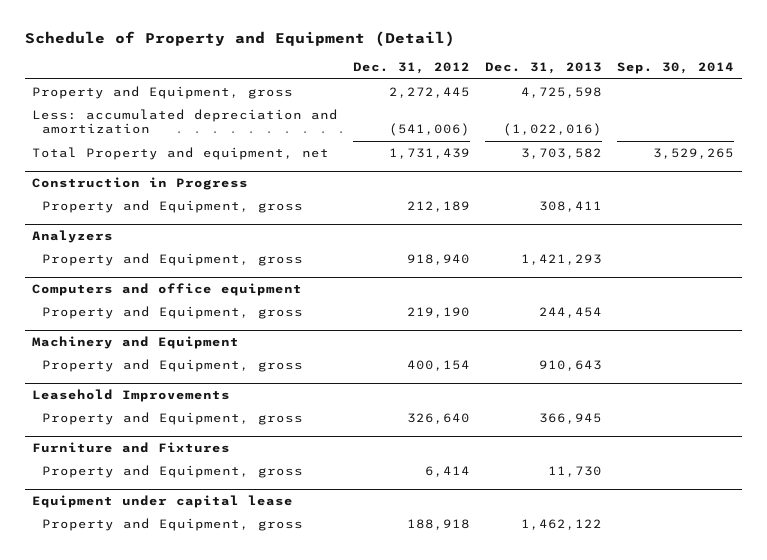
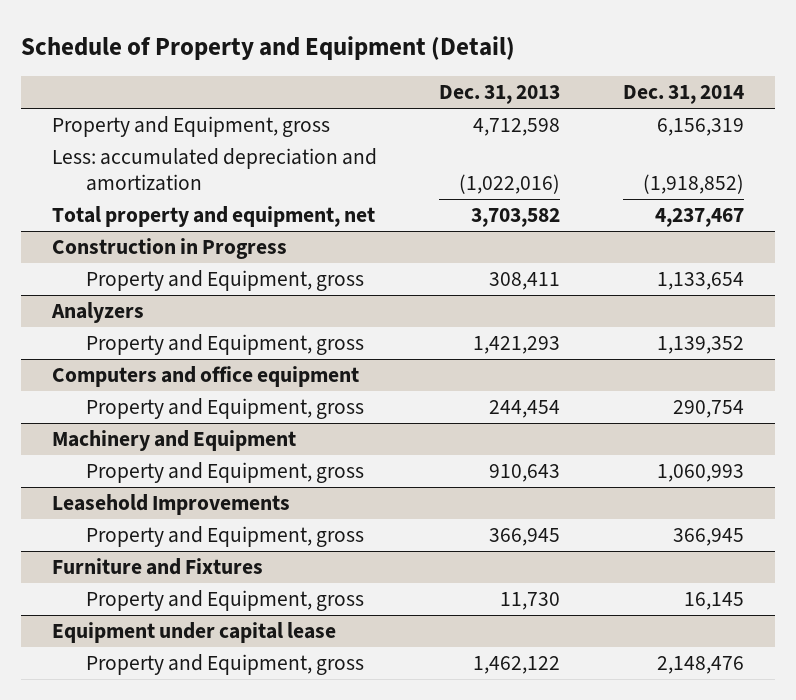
[353,62,471,75] Dec. 31, 2012 -> none
[617,62,735,75] Sep. 30, 2014 -> none
none -> [622,85,744,105] Dec. 31, 2014
[521,86,603,98] 4,725,598 -> [473,118,561,137] 4,712,598
[32,146,330,160] Total Property and equipment, net -> [52,206,376,228] Total property and equipment, net

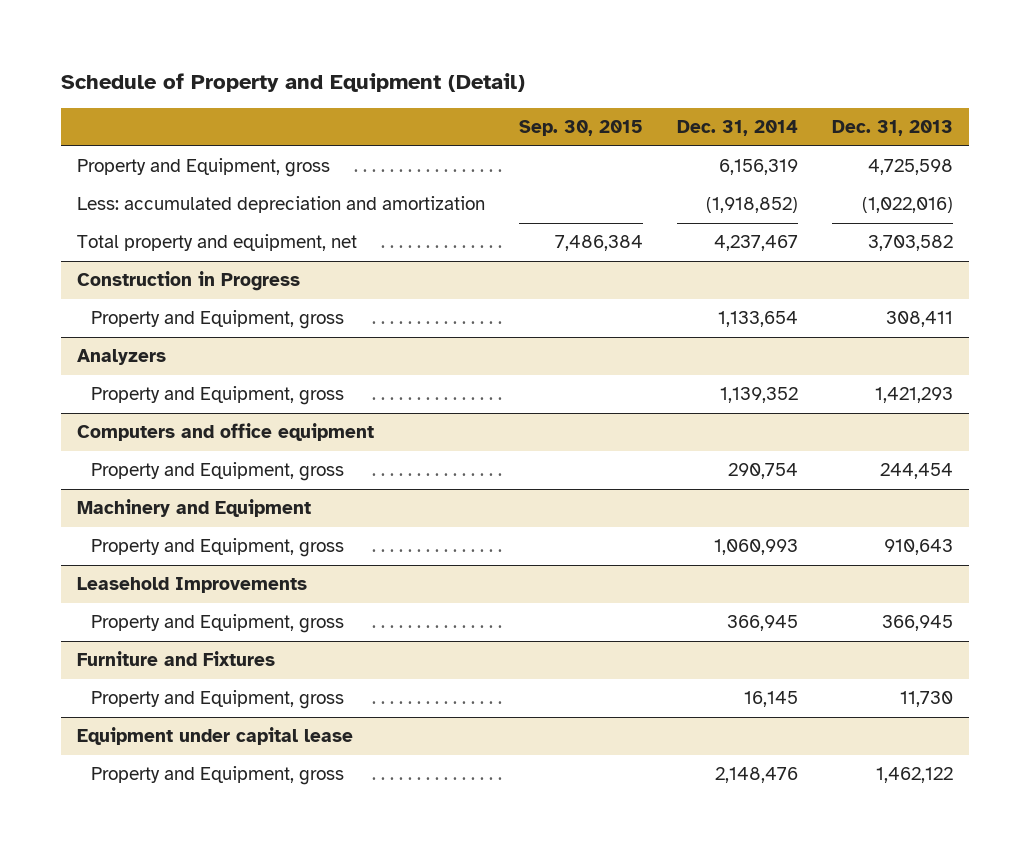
none -> [519,120,644,137] Sep. 30, 2015
[473,118,561,137] 4,712,598 -> [867,159,953,176] 4,725,598

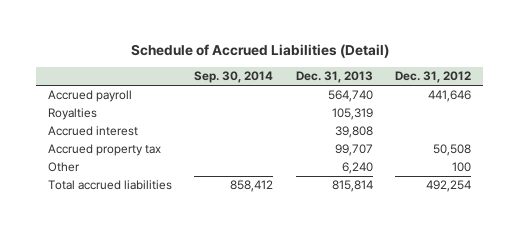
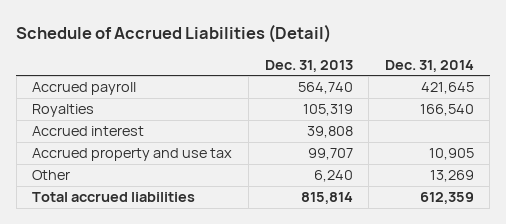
[194,71,274,84] Sep. 30, 2014 -> none
[395,71,472,84] Dec. 31, 2012 -> none
none -> [384,59,474,72] Dec. 31, 2014
[47,144,161,157] Accrued property tax -> [32,148,233,162] Accrued property and use tax

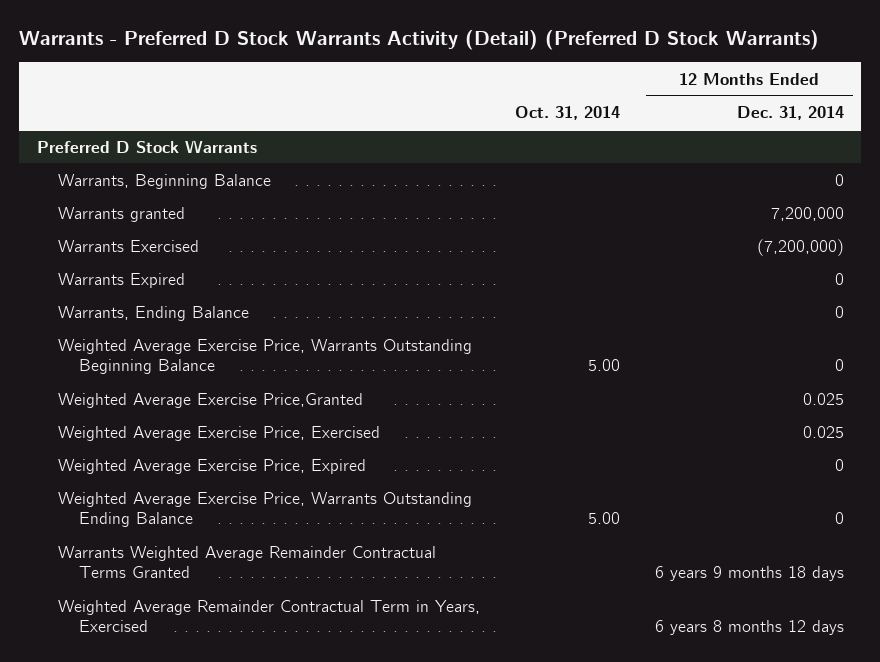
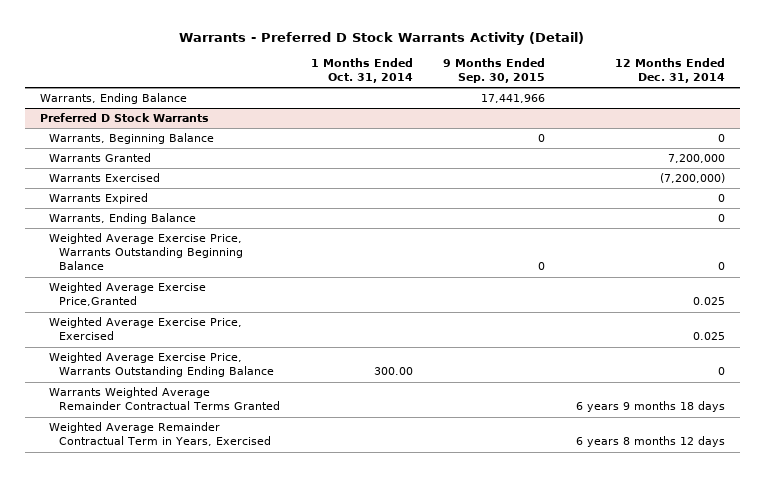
[18,30,819,51] Warrants - Preferred D Stock Warrants Activity (Detail) (Preferred D Stock Warrants) -> [179,31,585,45] Warrants - Preferred D Stock Warrants Activity (Detail)
[514,106,620,121] Oct. 31, 2014 -> none
none -> [310,57,413,84] 1 Months Ended Oct. 31, 2014
none -> [443,57,546,84] 9 Months Ended Sep. 30, 2015
none -> [39,93,187,105] Warrants, Ending Balance
[57,206,185,222] Warrants granted -> [49,153,152,163] Warrants Granted
[57,458,366,474] Weighted Average Exercise Price, Expired -> none

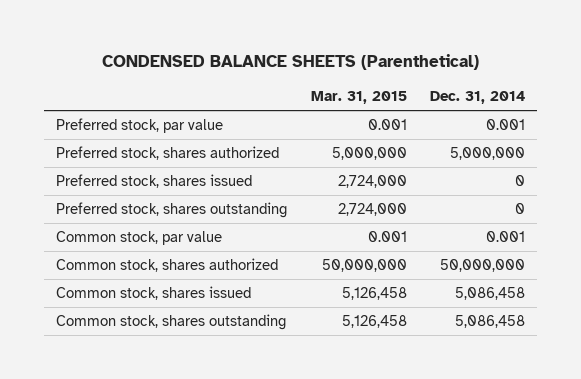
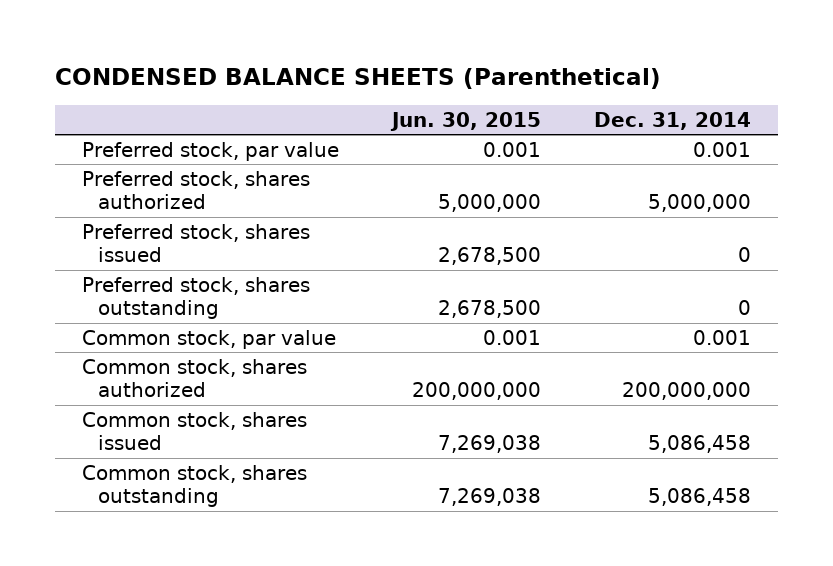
[310,91,407,105] Mar. 31, 2015 -> none
none -> [389,111,541,131] Jun. 30, 2015
[440,258,526,272] 50,000,000 -> [622,382,752,401] 200,000,000

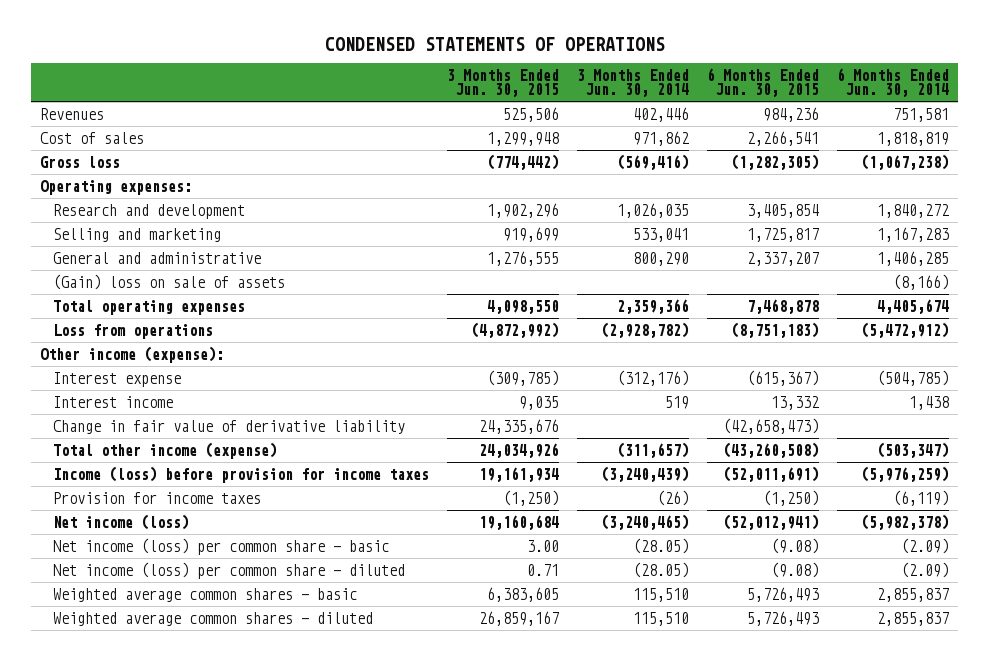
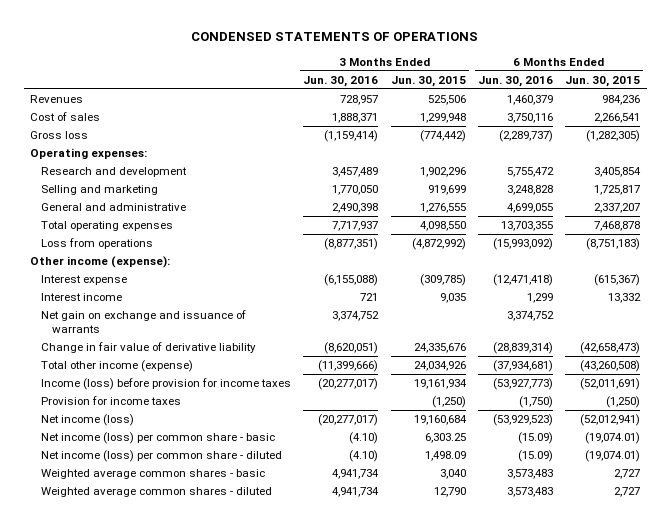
[576,68,689,98] 3 Months Ended Jun. 30, 2014 -> none
[837,67,950,98] 6 Months Ended Jun. 30, 2014 -> none
none -> [303,75,379,87] Jun. 30, 2016
none -> [478,75,554,87] Jun. 30, 2016
[52,273,285,290] (Gain) loss on sale of assets -> none
none -> [41,310,247,334] Net gain on exchange and issuance of warrants
[526,539,559,552] 3.00 -> [424,433,466,444] 6,303.25
[771,537,820,554] (9.08) -> [585,432,641,445] (19,074.01)
[526,563,559,576] 0.71 -> [424,451,466,462] 1,498.09
[771,561,820,578] (9.08) -> [585,450,641,463] (19,074.01)
[486,586,559,602] 6,383,605 -> [439,469,466,480] 3,040
[747,586,820,602] 5,726,493 -> [614,469,641,480] 2,727
[478,610,559,626] 26,859,167 -> [433,487,466,498] 12,790
[747,610,820,626] 5,726,493 -> [614,487,641,498] 2,727

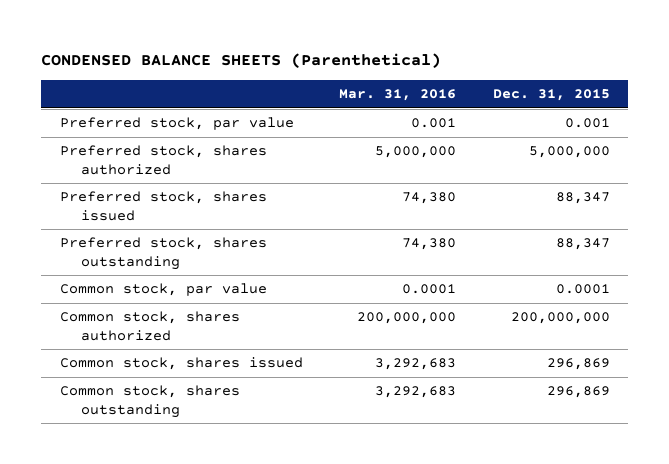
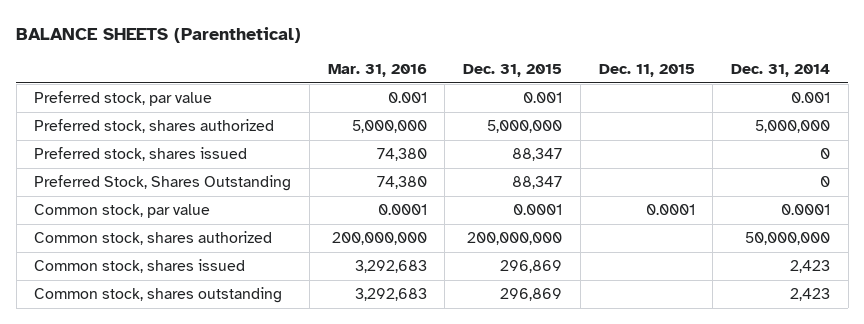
[41,52,442,68] CONDENSED BALANCE SHEETS (Parenthetical) -> [16,26,302,43] BALANCE SHEETS (Parenthetical)
none -> [598,64,695,78] Dec. 11, 2015
none -> [730,64,830,78] Dec. 31, 2014
[59,237,267,270] Preferred stock, shares outstanding -> [34,174,292,191] Preferred Stock, Shares Outstanding

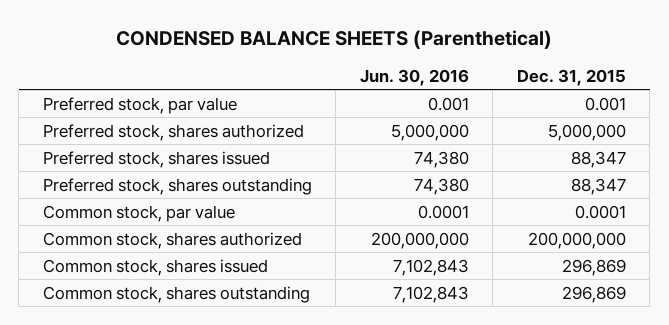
[16,26,302,43] BALANCE SHEETS (Parenthetical) -> [116,30,553,50] CONDENSED BALANCE SHEETS (Parenthetical)
[327,64,427,78] Mar. 31, 2016 -> none
[598,64,695,78] Dec. 11, 2015 -> none
[730,64,830,78] Dec. 31, 2014 -> none
none -> [359,68,469,86] Jun. 30, 2016
[34,174,292,191] Preferred Stock, Shares Outstanding -> [42,177,312,195] Preferred stock, shares outstanding

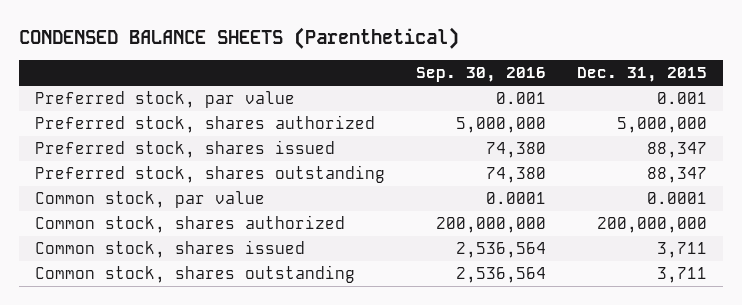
[359,68,469,86] Jun. 30, 2016 -> none
none -> [416,67,547,83] Sep. 30, 2016
[561,258,626,276] 296,869 -> [657,241,708,258] 3,711
[561,285,626,303] 296,869 -> [657,266,708,283] 3,711

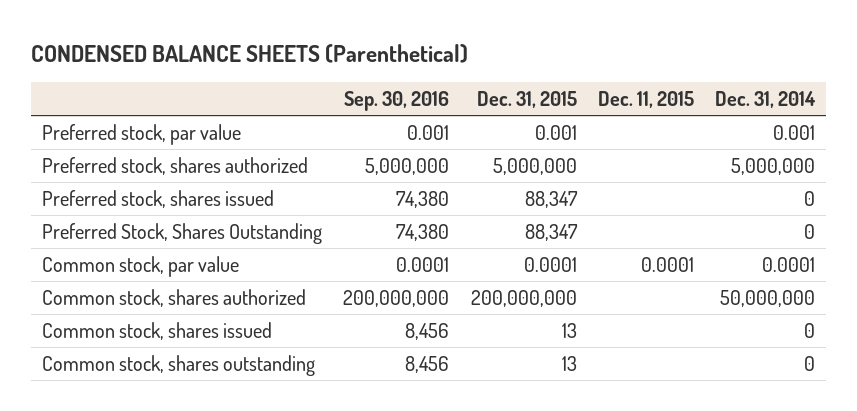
none -> [598,91,695,109] Dec. 11, 2015
none -> [715,91,817,109] Dec. 31, 2014
[34,164,385,183] Preferred stock, shares outstanding -> [41,222,322,244] Preferred Stock, Shares Outstanding
[456,241,547,258] 2,536,564 -> [405,322,450,340] 8,456
[657,241,708,258] 3,711 -> [561,322,577,338] 13
[456,266,547,283] 2,536,564 -> [405,355,450,373] 8,456
[657,266,708,283] 3,711 -> [561,355,577,371] 13

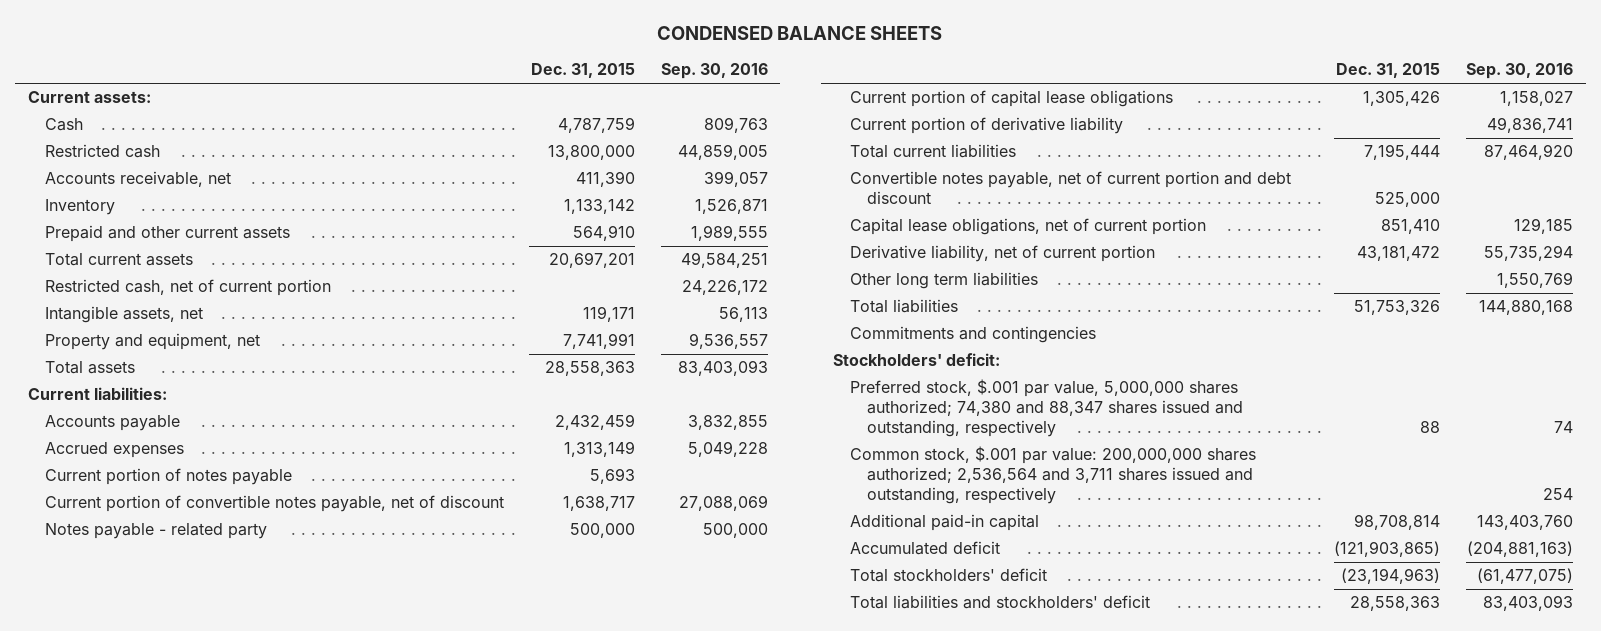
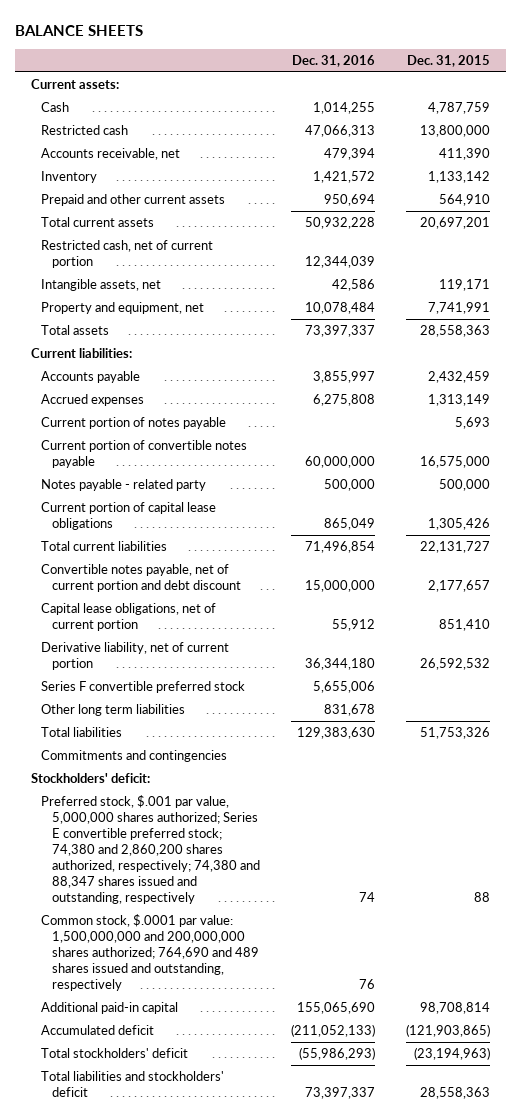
[657,25,943,40] CONDENSED BALANCE SHEETS -> [15,24,144,36] BALANCE SHEETS
[660,63,768,80] Sep. 30, 2016 -> none
none -> [291,55,375,68] Dec. 31, 2016
[44,495,504,513] Current portion of convertible notes payable, net of discount -> [41,440,248,469] Current portion of convertible notes payable
[563,496,636,512] 1,638,717 -> [420,456,491,469] 16,575,000
[849,117,1123,135] Current portion of derivative liability -> none
[1364,144,1441,161] 7,195,444 -> [420,541,491,554] 22,131,727
[1375,192,1441,208] 525,000 -> [428,580,491,593] 2,177,657
[1357,246,1441,262] 43,181,472 -> [420,658,491,671] 26,592,532
none -> [41,681,246,694] Series F convertible preferred stock
[849,379,1243,438] Preferred stock, $.001 par value, 5,000,000 shares authorized; 74,380 and 88,347 shares issued and outstanding, respectively -> [41,795,260,904] Preferred stock, $.001 par value, 5,000,000 shares authorized; Series E convertible preferred stock; 74,380 and 2,860,200 shares authorized, respectively; 74,380 and 88,347 shares issued and outstanding, respectively
[849,446,1256,505] Common stock, $.001 par value: 200,000,000 shares authorized; 2,536,564 and 3,711 shares issued and outstanding, respectively -> [41,914,259,991] Common stock, $.0001 par value: 1,500,000,000 and 200,000,000 shares authorized; 764,690 and 489 shares issued and outstanding, respectively

